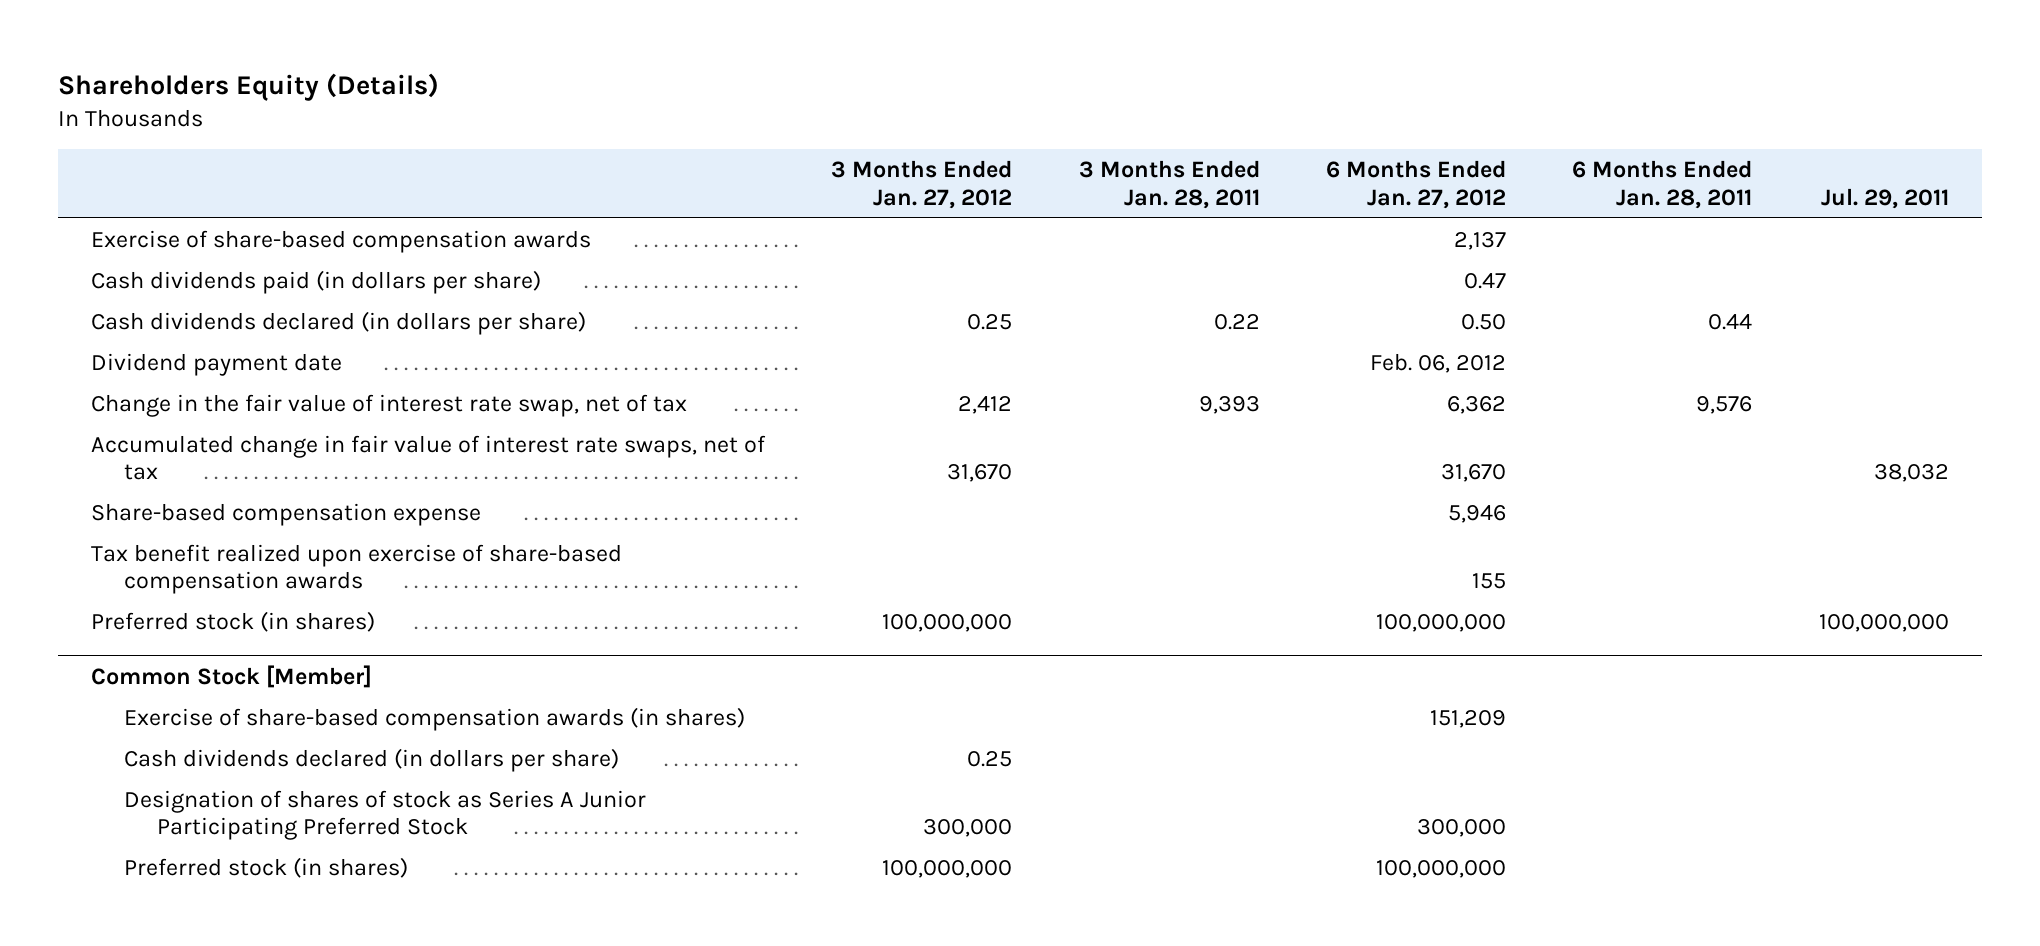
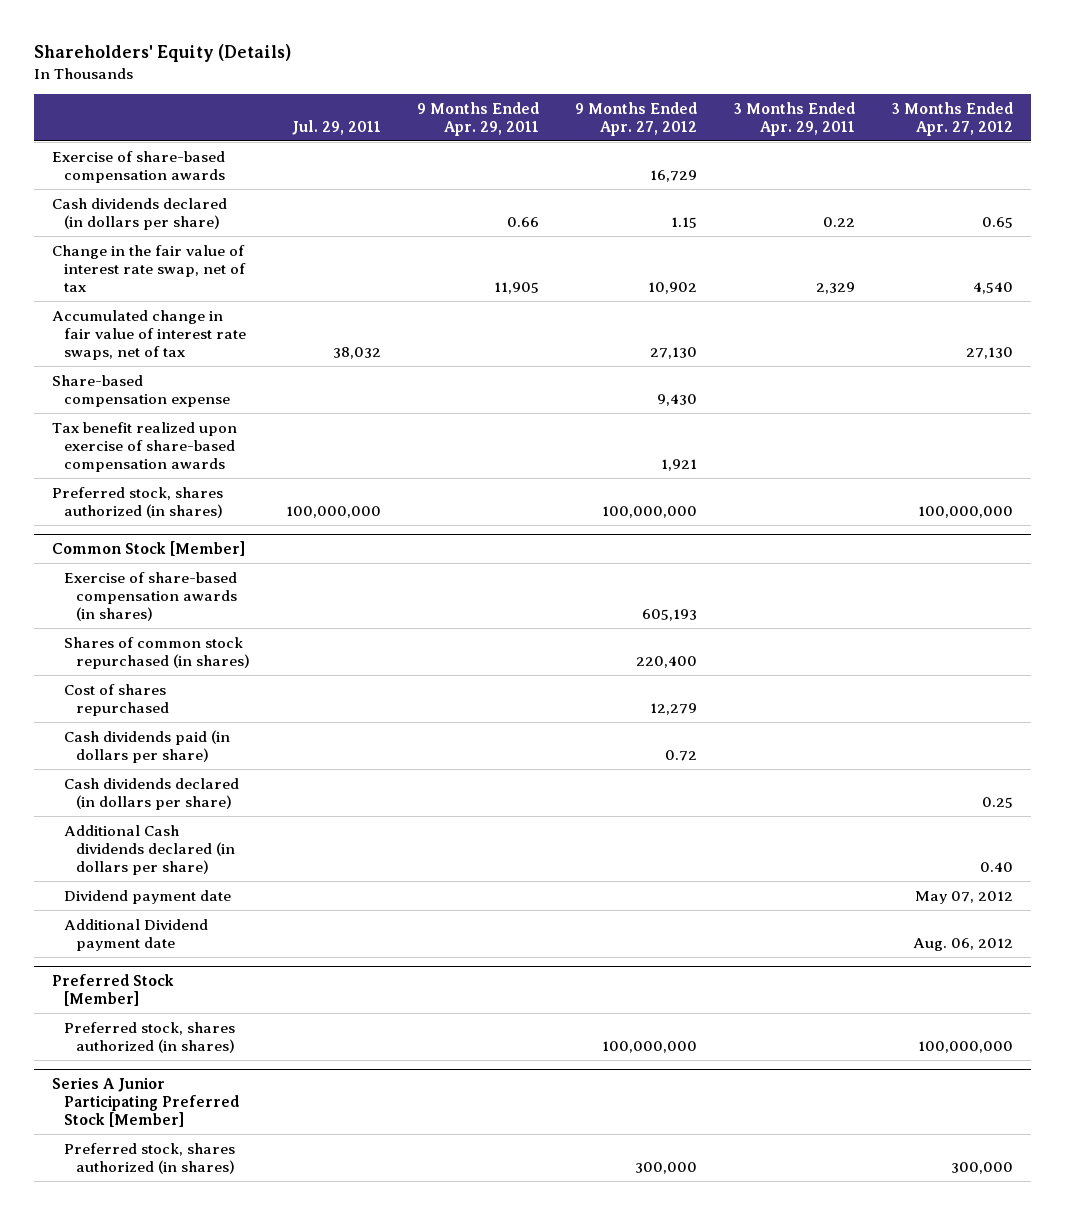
[57,73,439,102] Shareholders Equity (Details) -> [34,43,292,62] Shareholders' Equity (Details)
[831,159,1013,209] 3 Months Ended Jan. 27, 2012 -> none
[1078,159,1260,209] 3 Months Ended Jan. 28, 2011 -> none
[1326,159,1507,209] 6 Months Ended Jan. 27, 2012 -> none
[1572,159,1753,209] 6 Months Ended Jan. 28, 2011 -> none
none -> [416,101,539,136] 9 Months Ended Apr. 29, 2011
none -> [574,101,697,136] 9 Months Ended Apr. 27, 2012
none -> [732,101,855,136] 3 Months Ended Apr. 29, 2011
none -> [890,101,1013,136] 3 Months Ended Apr. 27, 2012
[91,269,542,294] Cash dividends paid (in dollars per share) -> none
[91,352,343,376] Dividend payment date -> none
[91,610,376,632] Preferred stock (in shares) -> [52,486,224,518] Preferred stock, shares authorized (in shares)
none -> [63,636,250,669] Shares of common stock repurchased (in shares)
none -> [63,683,169,716] Cost of shares repurchased
none -> [63,729,230,763] Cash dividends paid (in dollars per share)
[124,789,647,841] Designation of shares of stock as Series A Junior Participating Preferred Stock -> none
[124,856,409,878] Preferred stock (in shares) -> none
none -> [63,824,235,875] Additional Cash dividends declared (in dollars per share)
none -> [63,889,231,904] Dividend payment date
none -> [63,918,208,951] Additional Dividend payment date
none -> [52,973,175,1006] Preferred Stock [Member]
none -> [63,1021,235,1053] Preferred stock, shares authorized (in shares)
none -> [52,1076,239,1127] Series A Junior Participating Preferred Stock [Member]
none -> [63,1142,235,1174] Preferred stock, shares authorized (in shares)

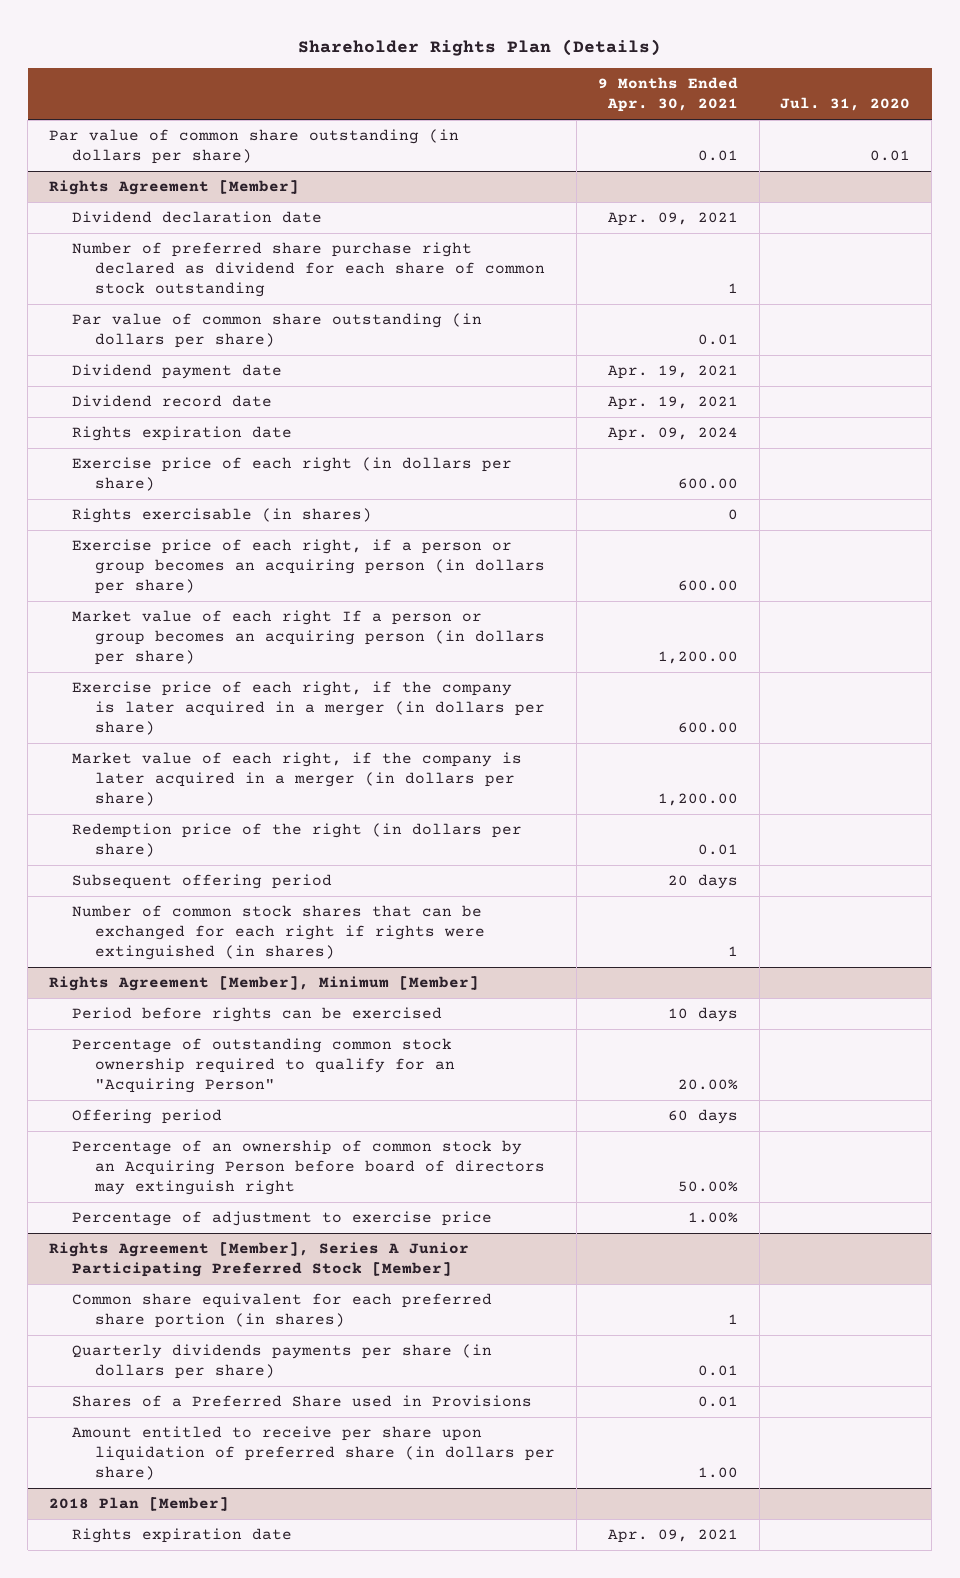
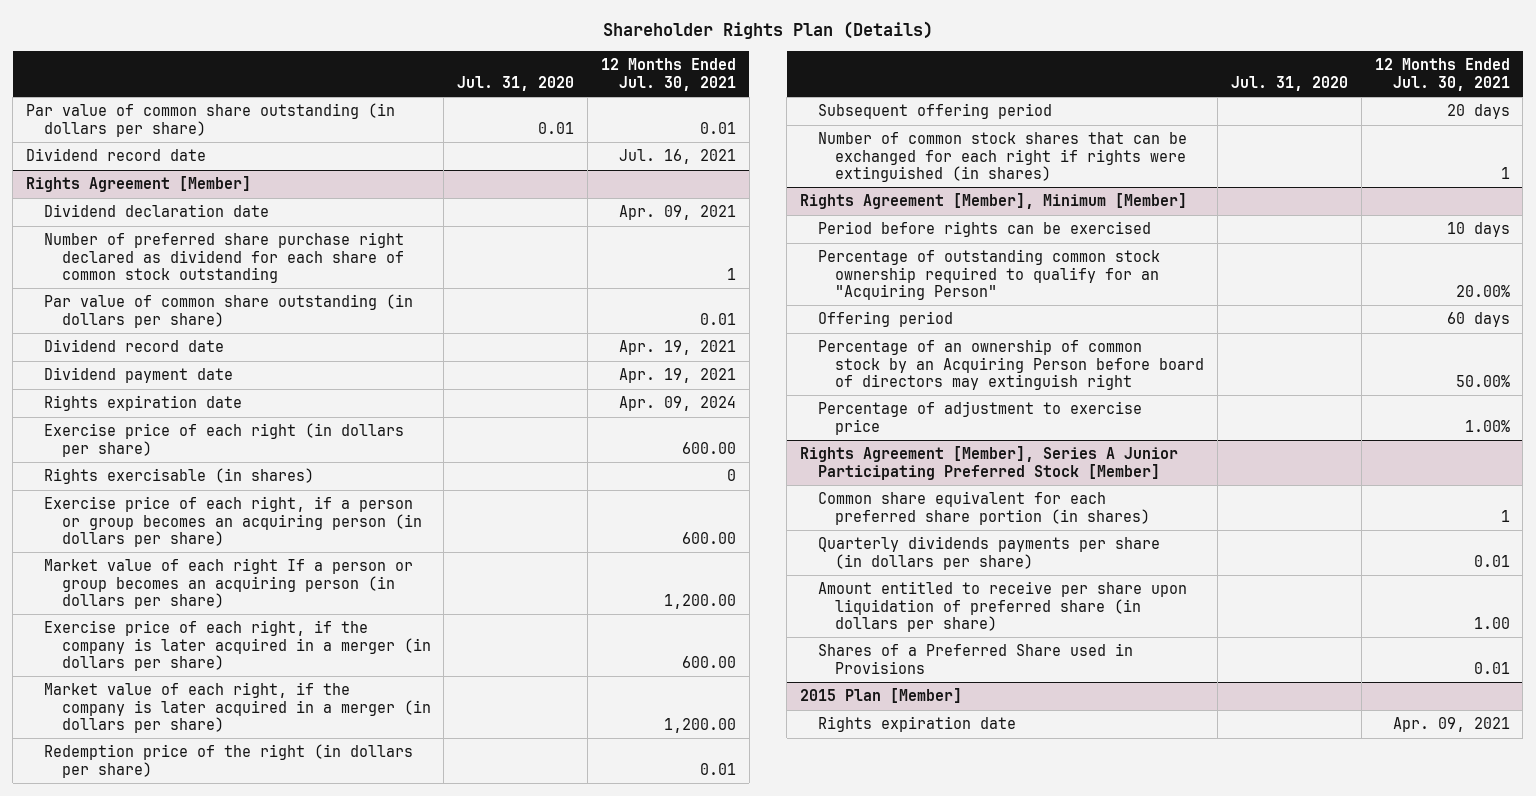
[597,77,738,113] 9 Months Ended Apr. 30, 2021 -> none
none -> [600,58,736,91] 12 Months Ended Jul. 30, 2021
none -> [26,148,207,162] Dividend record date
[72,364,283,380] Dividend payment date -> [43,367,233,384] Dividend payment date
[49,1497,230,1512] 2018 Plan [Member] -> none
[72,1528,293,1544] Rights expiration date -> none
[72,1395,533,1408] Shares of a Preferred Share used in Provisions -> [817,643,1133,674] Shares of a Preferred Share used in Provisions
none -> [800,688,963,704] 2015 Plan [Member]
none -> [817,716,1016,733] Rights expiration date

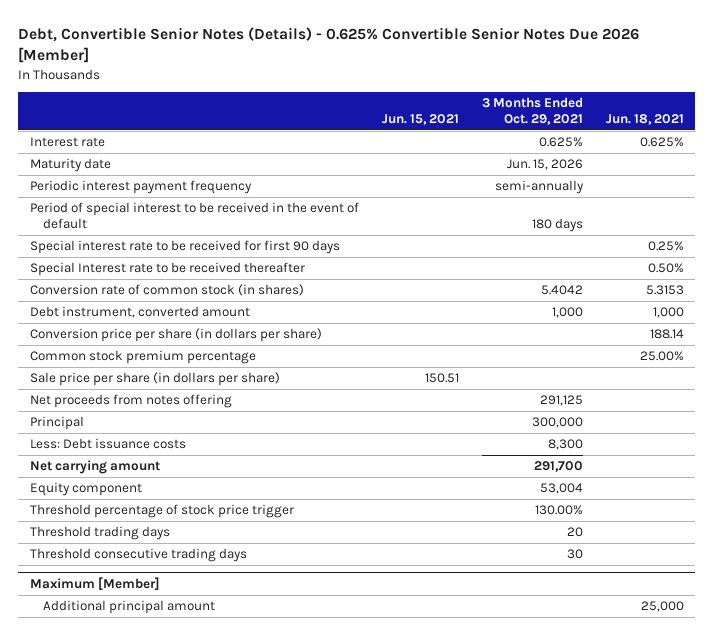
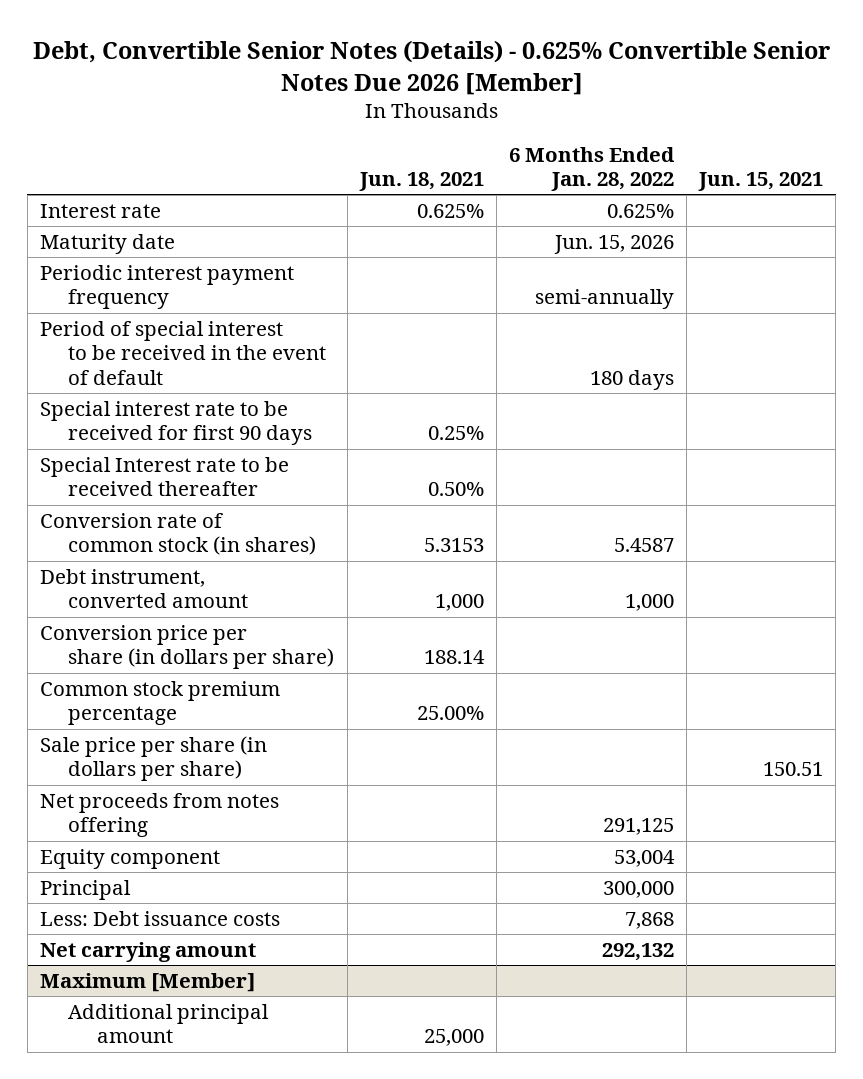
[481,97,583,126] 3 Months Ended Oct. 29, 2021 -> none
none -> [508,146,675,191] 6 Months Ended Jan. 28, 2022
[29,482,142,497] Equity component -> [40,848,221,869] Equity component
[29,504,294,519] Threshold percentage of stock price trigger -> none
[29,526,170,541] Threshold trading days -> none
[29,548,247,563] Threshold consecutive trading days -> none

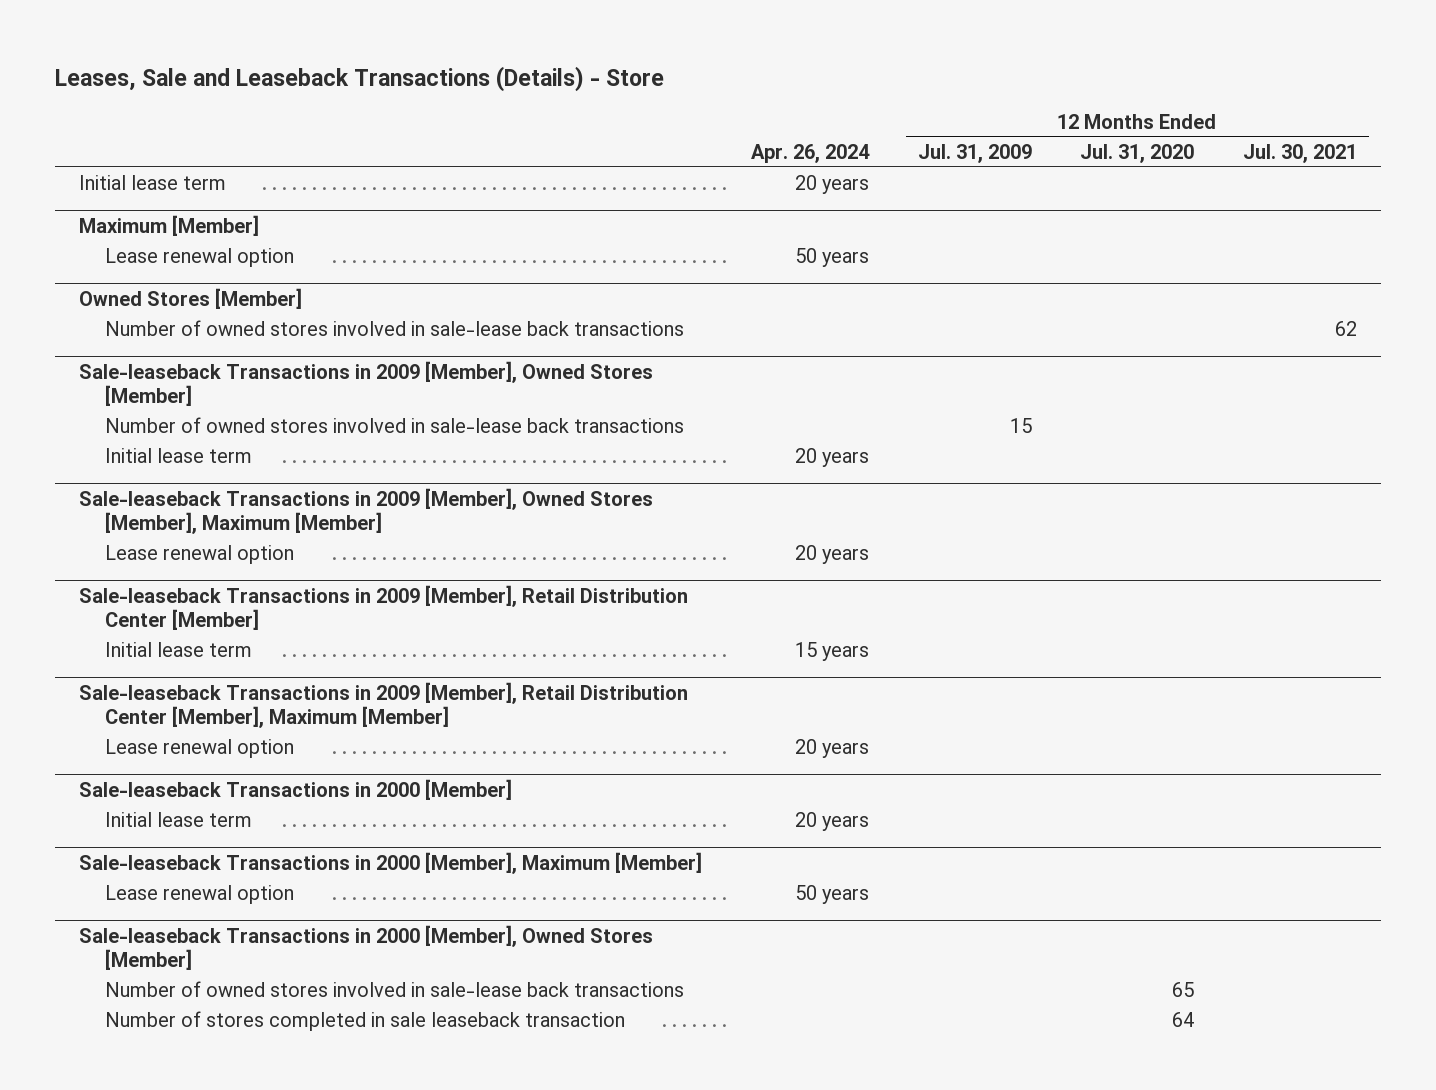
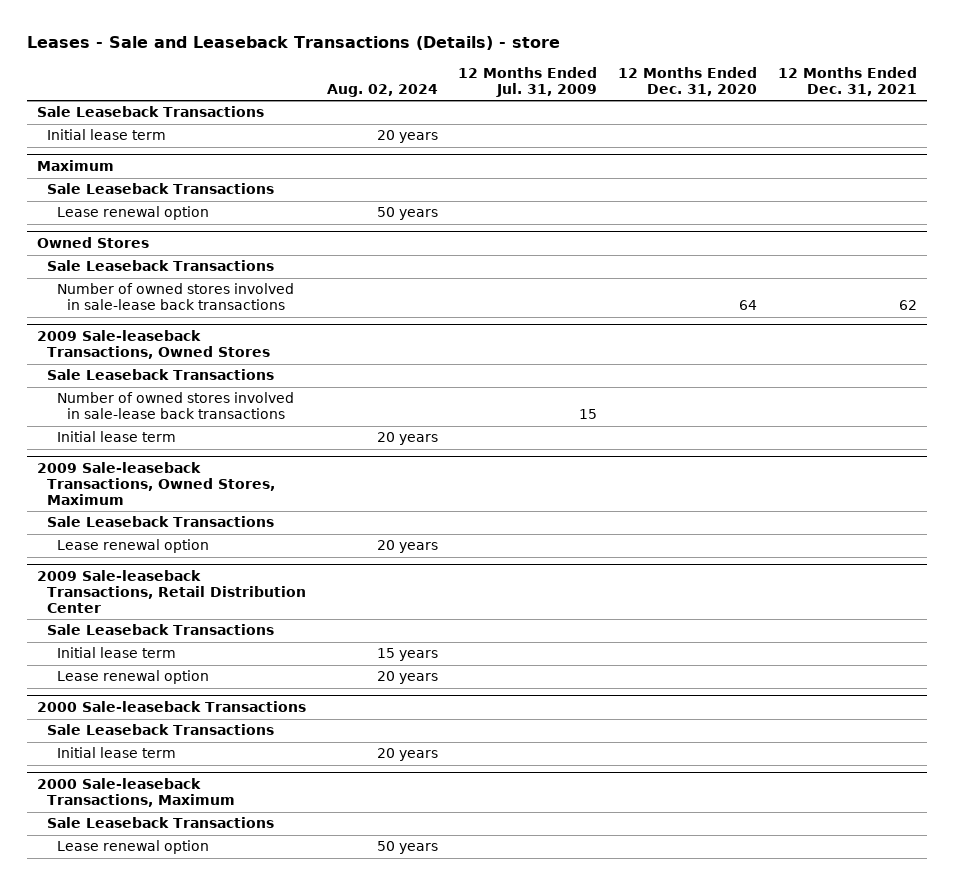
[55,66,665,93] Leases, Sale and Leaseback Transactions (Details) - Store -> [26,35,560,50] Leases - Sale and Leaseback Transactions (Details) - store
[751,143,871,163] Apr. 26, 2024 -> none
[1080,143,1195,163] Jul. 31, 2020 -> none
[1242,143,1357,163] Jul. 30, 2021 -> none
none -> [326,83,438,97] Aug. 02, 2024
none -> [618,67,758,96] 12 Months Ended Dec. 31, 2020
none -> [777,67,917,96] 12 Months Ended Dec. 31, 2021
none -> [36,106,264,118] Sale Leaseback Transactions
[79,214,260,236] Maximum [Member] -> [36,160,114,172] Maximum
none -> [47,183,275,195] Sale Leaseback Transactions
[79,287,303,309] Owned Stores [Member] -> [36,237,149,249] Owned Stores
none -> [47,260,275,272] Sale Leaseback Transactions
[79,360,654,407] Sale-leaseback Transactions in 2009 [Member], Owned Stores [Member] -> [36,330,271,360] 2009 Sale-leaseback Transactions, Owned Stores
none -> [47,369,275,381] Sale Leaseback Transactions
[79,487,654,535] Sale-leaseback Transactions in 2009 [Member], Owned Stores [Member], Maximum [Member] -> [36,462,276,506] 2009 Sale-leaseback Transactions, Owned Stores, Maximum
none -> [47,516,275,528] Sale Leaseback Transactions
[79,584,689,631] Sale-leaseback Transactions in 2009 [Member], Retail Distribution Center [Member] -> [36,570,307,614] 2009 Sale-leaseback Transactions, Retail Distribution Center
none -> [47,624,275,636] Sale Leaseback Transactions
[79,681,689,729] Sale-leaseback Transactions in 2009 [Member], Retail Distribution Center [Member], Maximum [Member] -> none
[104,739,294,759] Lease renewal option -> none
none -> [57,670,210,685] Lease renewal option
[79,778,513,800] Sale-leaseback Transactions in 2000 [Member] -> [36,701,306,713] 2000 Sale-leaseback Transactions
none -> [47,724,275,736] Sale Leaseback Transactions
[79,851,703,874] Sale-leaseback Transactions in 2000 [Member], Maximum [Member] -> [36,778,236,808] 2000 Sale-leaseback Transactions, Maximum
none -> [47,817,275,829] Sale Leaseback Transactions
[79,924,654,971] Sale-leaseback Transactions in 2000 [Member], Owned Stores [Member] -> none
[104,981,684,998] Number of owned stores involved in sale-lease back transactions -> none
[104,1011,625,1032] Number of stores completed in sale leaseback transaction -> none

